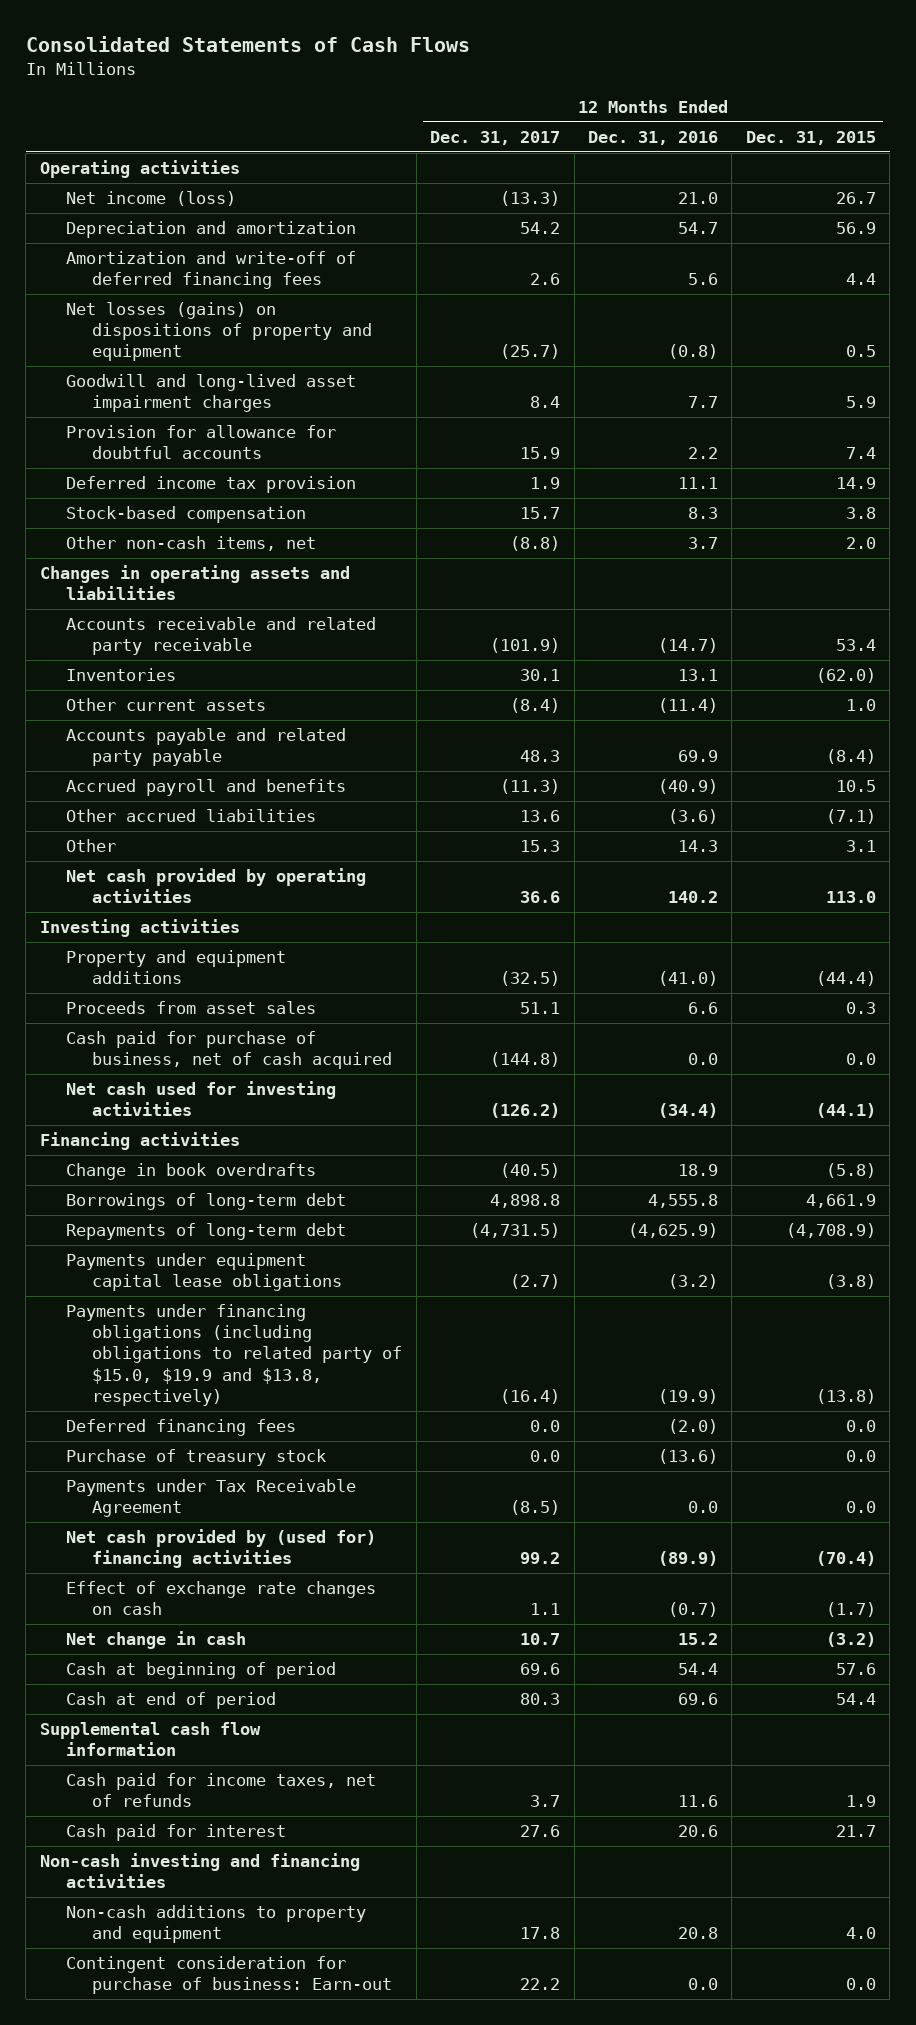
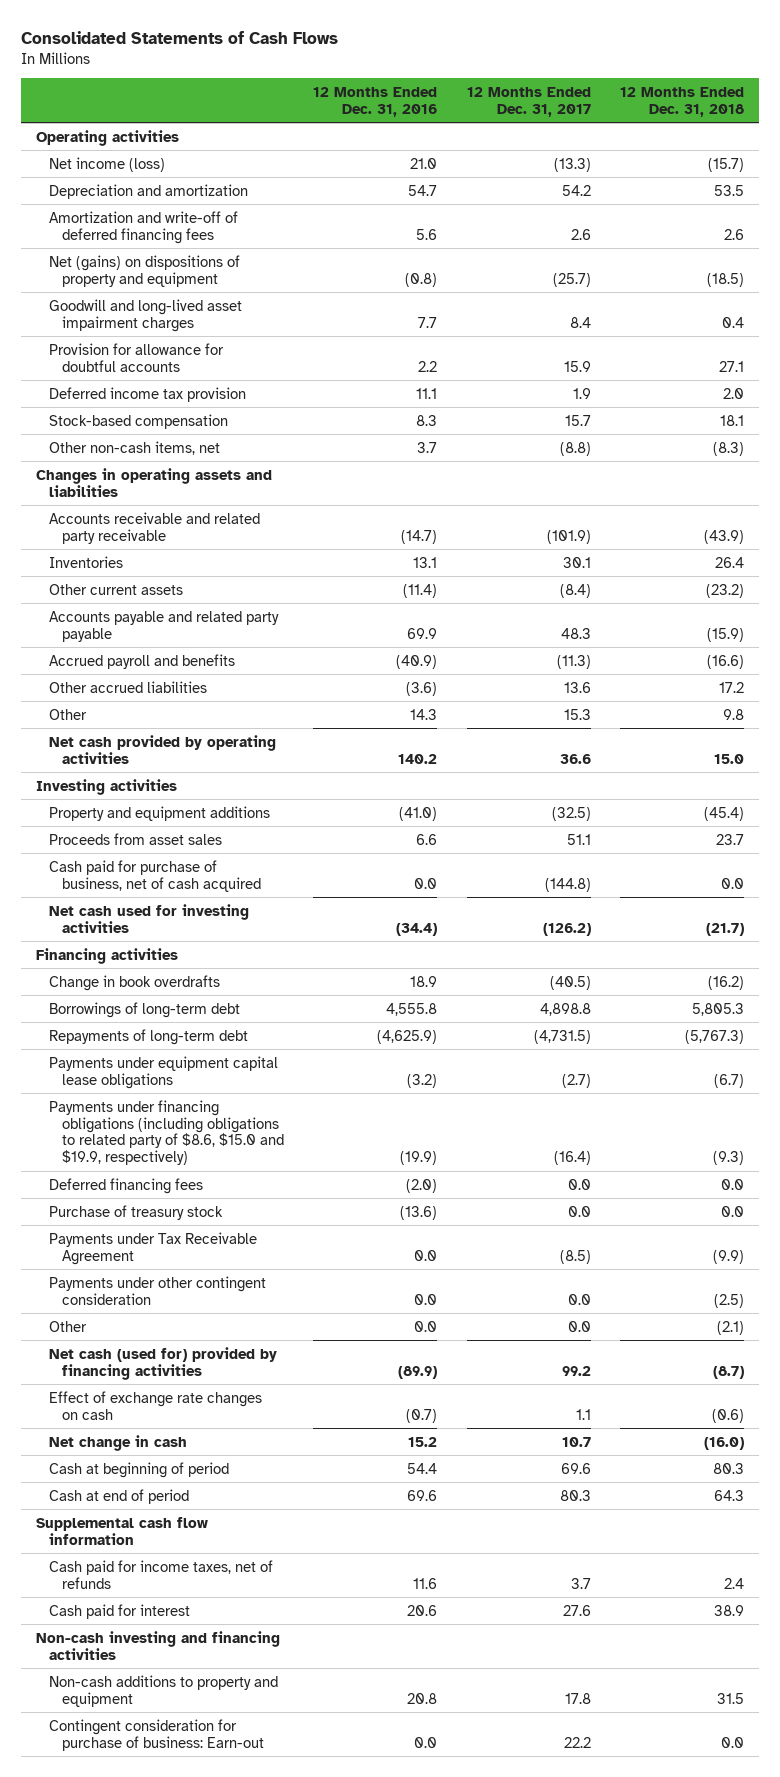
[745,131,876,146] Dec. 31, 2015 -> none
none -> [619,86,744,117] 12 Months Ended Dec. 31, 2018
[66,302,373,362] Net losses (gains) on dispositions of property and equipment -> [48,254,240,287] Net (gains) on dispositions of property and equipment
[66,1304,403,1406] Payments under financing obligations (including obligations to related party of $15.0, $19.9 and $13.8, respectively) -> [48,1099,284,1166] Payments under financing obligations (including obligations to related party of $8.6, $15.0 and $19.9, respectively)
none -> [48,1275,266,1305] Payments under other contingent consideration
none -> [48,1320,87,1332] Other
[66,1529,377,1569] Net cash provided by (used for) financing activities -> [48,1346,277,1380] Net cash (used for) provided by financing activities

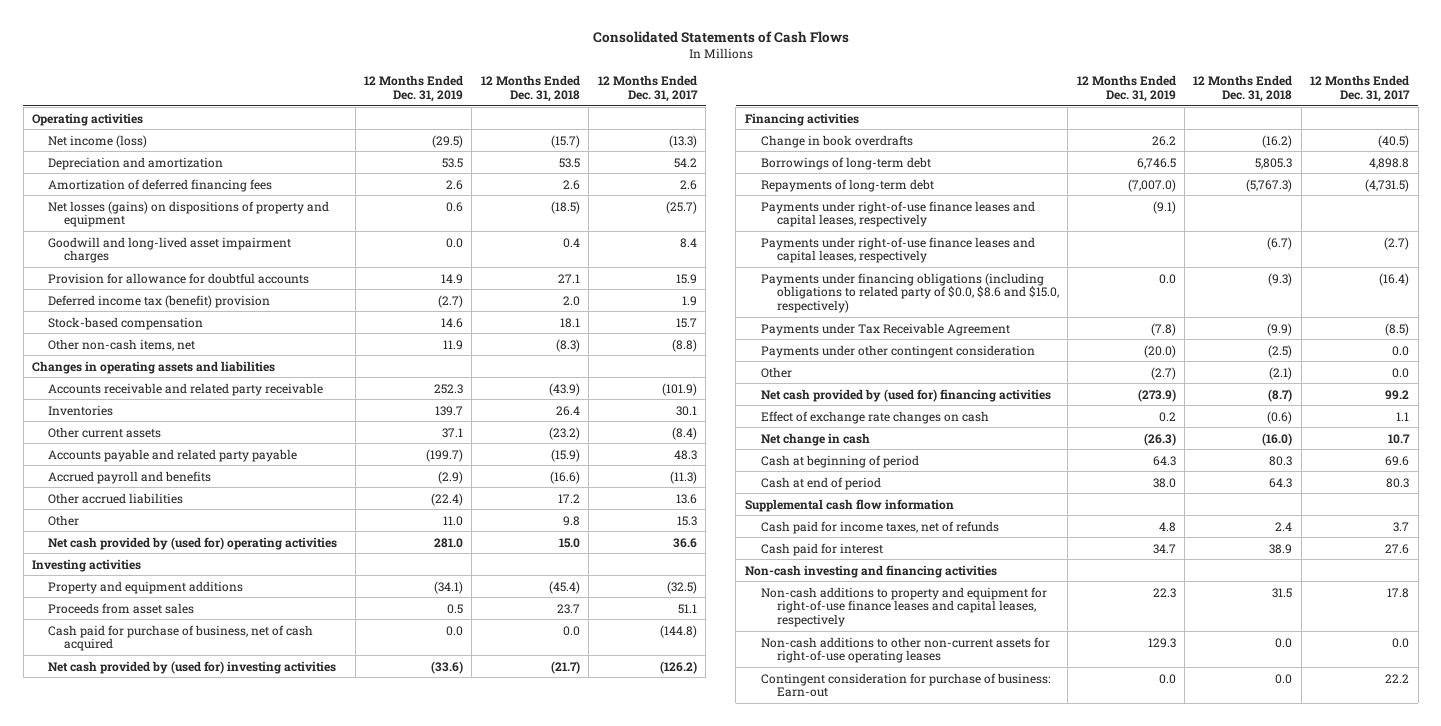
[313,86,438,117] 12 Months Ended Dec. 31, 2016 -> none
none -> [363,75,463,103] 12 Months Ended Dec. 31, 2019
[48,210,238,244] Amortization and write-off of deferred financing fees -> [48,178,273,192] Amortization of deferred financing fees
[48,254,240,287] Net (gains) on dispositions of property and equipment -> [48,200,330,228] Net losses (gains) on dispositions of property and equipment
[48,386,246,402] Deferred income tax provision -> [48,294,271,308] Deferred income tax (benefit) provision
[48,734,276,764] Net cash provided by operating activities -> [48,536,338,550] Net cash provided by (used for) operating activities
[48,903,249,933] Net cash used for investing activities -> [48,660,337,674] Net cash provided by (used for) investing activities
[48,1177,203,1194] Deferred financing fees -> none
[48,1204,223,1220] Purchase of treasury stock -> none
none -> [760,200,1035,228] Payments under right-of-use finance leases and capital leases, respectively
[48,1055,278,1089] Payments under equipment capital lease obligations -> [760,236,1035,264] Payments under right-of-use finance leases and capital leases, respectively
[48,1099,284,1166] Payments under financing obligations (including obligations to related party of $8.6, $15.0 and $19.9, respectively) -> [760,272,1059,314] Payments under financing obligations (including obligations to related party of $0.0, $8.6 and $15.0, respectively)
[48,1346,277,1380] Net cash (used for) provided by financing activities -> [760,388,1051,402] Net cash provided by (used for) financing activities
[48,1674,278,1707] Non-cash additions to property and equipment -> [760,586,1047,628] Non-cash additions to property and equipment for right-of-use finance leases and capital leases, respectively
none -> [760,636,1050,664] Non-cash additions to other non-current assets for right-of-use operating leases

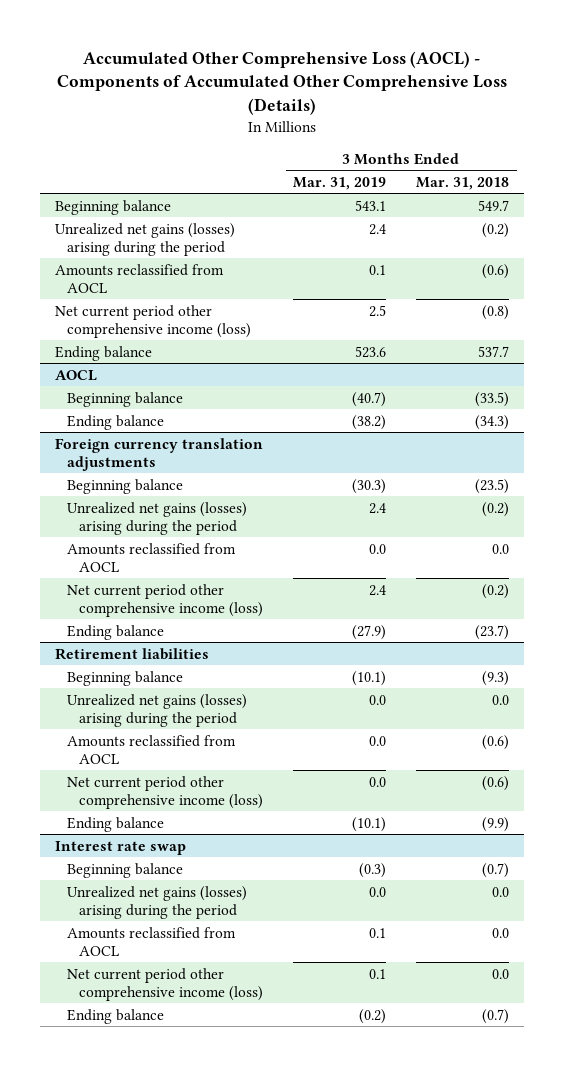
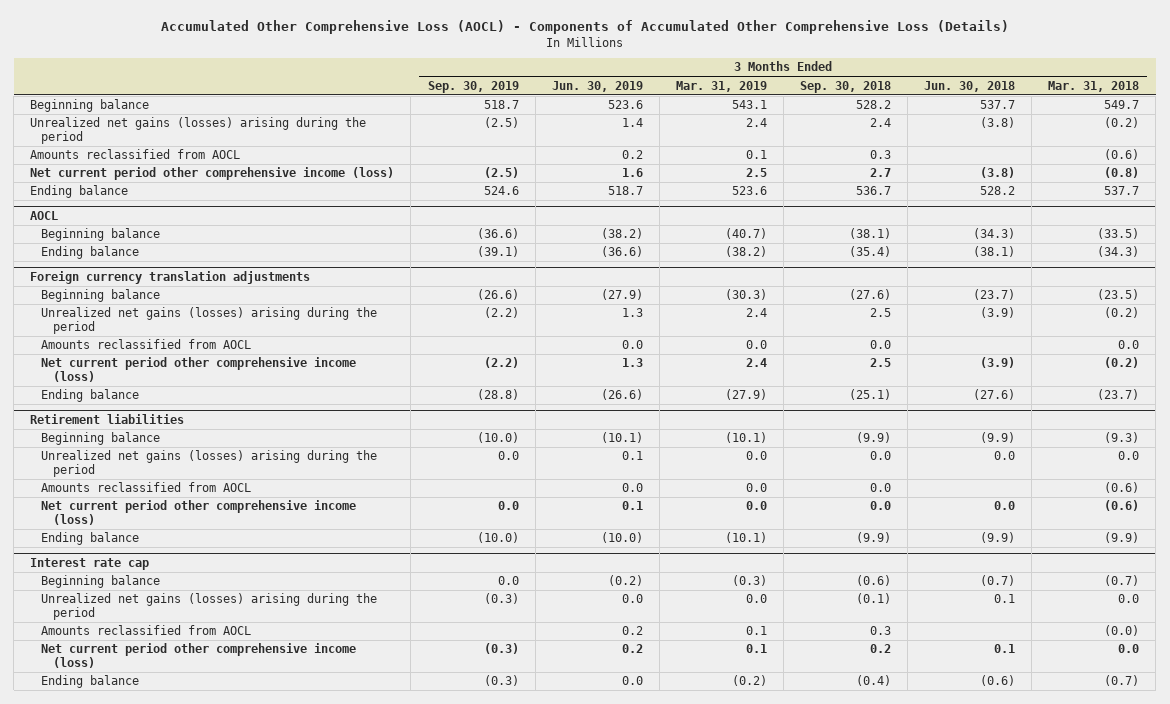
none -> [427,80,519,93] Sep. 30, 2019
none -> [551,80,643,92] Jun. 30, 2019
none -> [799,80,891,93] Sep. 30, 2018
none -> [924,80,1016,92] Jun. 30, 2018
[54,840,186,855] Interest rate swap -> [30,557,150,570] Interest rate cap
[492,927,510,938] 0.0 -> [1104,625,1140,637] (0.0)

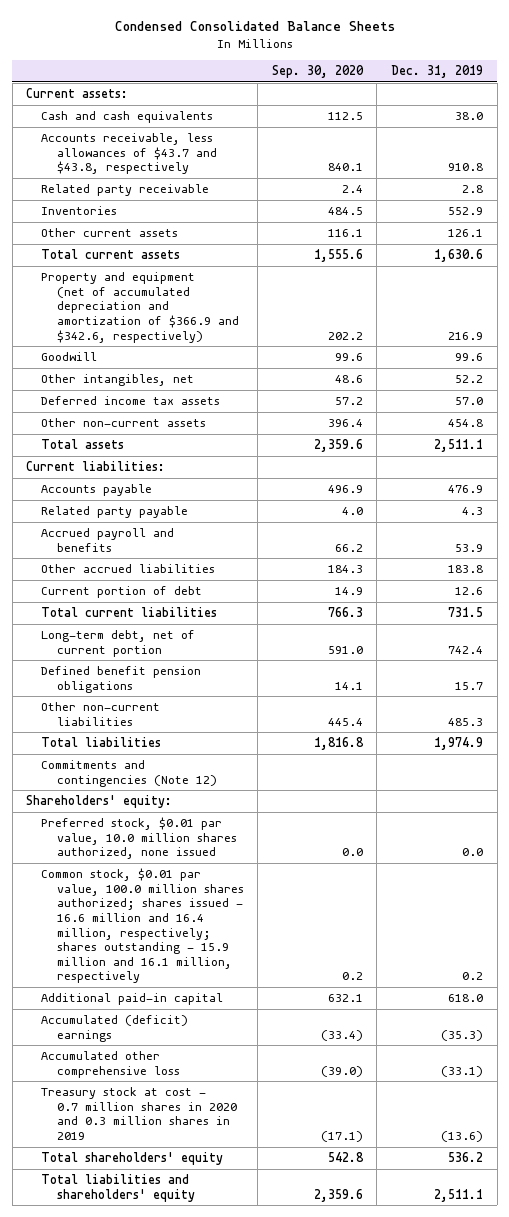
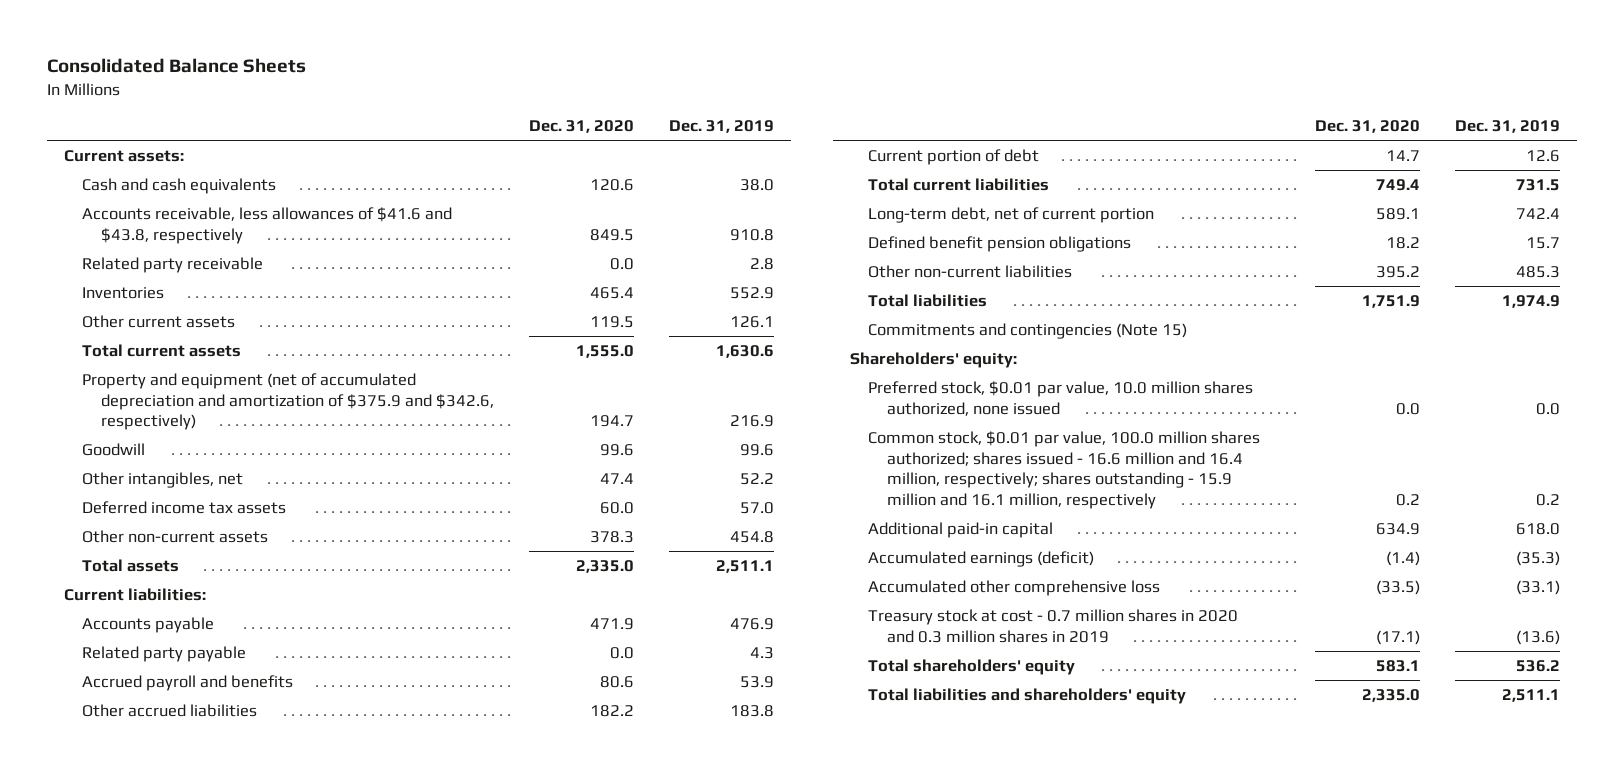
[114,21,395,32] Condensed Consolidated Balance Sheets -> [46,58,306,74] Consolidated Balance Sheets
[271,64,364,78] Sep. 30, 2020 -> none
none -> [528,120,634,134] Dec. 31, 2020
[41,133,217,175] Accounts receivable, less allowances of $43.7 and $43.8, respectively -> [82,206,453,244] Accounts receivable, less allowances of $41.6 and $43.8, respectively
[41,272,239,343] Property and equipment (net of accumulated depreciation and amortization of $366.9 and $342.6, respectively) -> [82,372,494,431] Property and equipment (net of accumulated depreciation and amortization of $375.9 and $342.6, respectively)
[41,760,217,787] Commitments and contingencies (Note 12) -> [868,322,1188,339] Commitments and contingencies (Note 15)
[41,1015,189,1042] Accumulated (deficit) earnings -> [868,550,1095,567] Accumulated earnings (deficit)

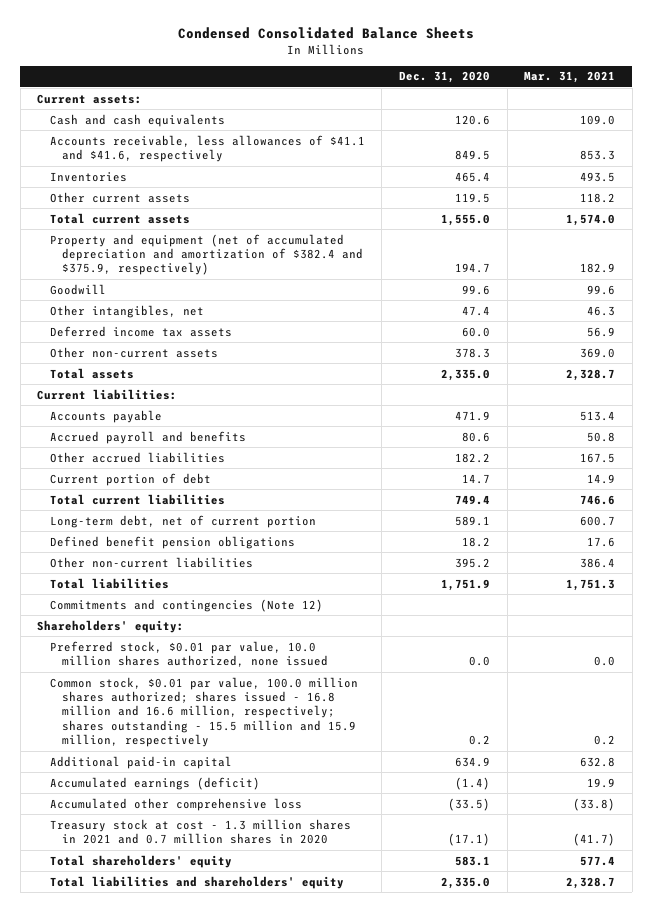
[46,58,306,74] Consolidated Balance Sheets -> [178,27,475,40] Condensed Consolidated Balance Sheets
[668,120,774,134] Dec. 31, 2019 -> none
none -> [524,71,616,84] Mar. 31, 2021
[82,256,264,273] Related party receivable -> none
[82,206,453,244] Accounts receivable, less allowances of $41.6 and $43.8, respectively -> [49,134,365,163] Accounts receivable, less allowances of $41.1 and $41.6, respectively
[82,372,494,431] Property and equipment (net of accumulated depreciation and amortization of $375.9 and $342.6, respectively) -> [49,233,364,276] Property and equipment (net of accumulated depreciation and amortization of $382.4 and $375.9, respectively)
[82,645,247,662] Related party payable -> none
[868,322,1188,339] Commitments and contingencies (Note 15) -> [49,598,323,612] Commitments and contingencies (Note 12)
[868,430,1261,509] Common stock, $0.01 par value, 100.0 million shares authorized; shares issued - 16.6 million and 16.4 million, respectively; shares outstanding - 15.9 million and 16.1 million, respectively -> [49,676,358,748] Common stock, $0.01 par value, 100.0 million shares authorized; shares issued - 16.8 million and 16.6 million, respectively; shares outstanding - 15.5 million and 15.9 million, respectively
[868,608,1239,643] Treasury stock at cost - 0.7 million shares in 2020 and 0.3 million shares in 2019 -> [49,818,351,845] Treasury stock at cost - 1.3 million shares in 2021 and 0.7 million shares in 2020

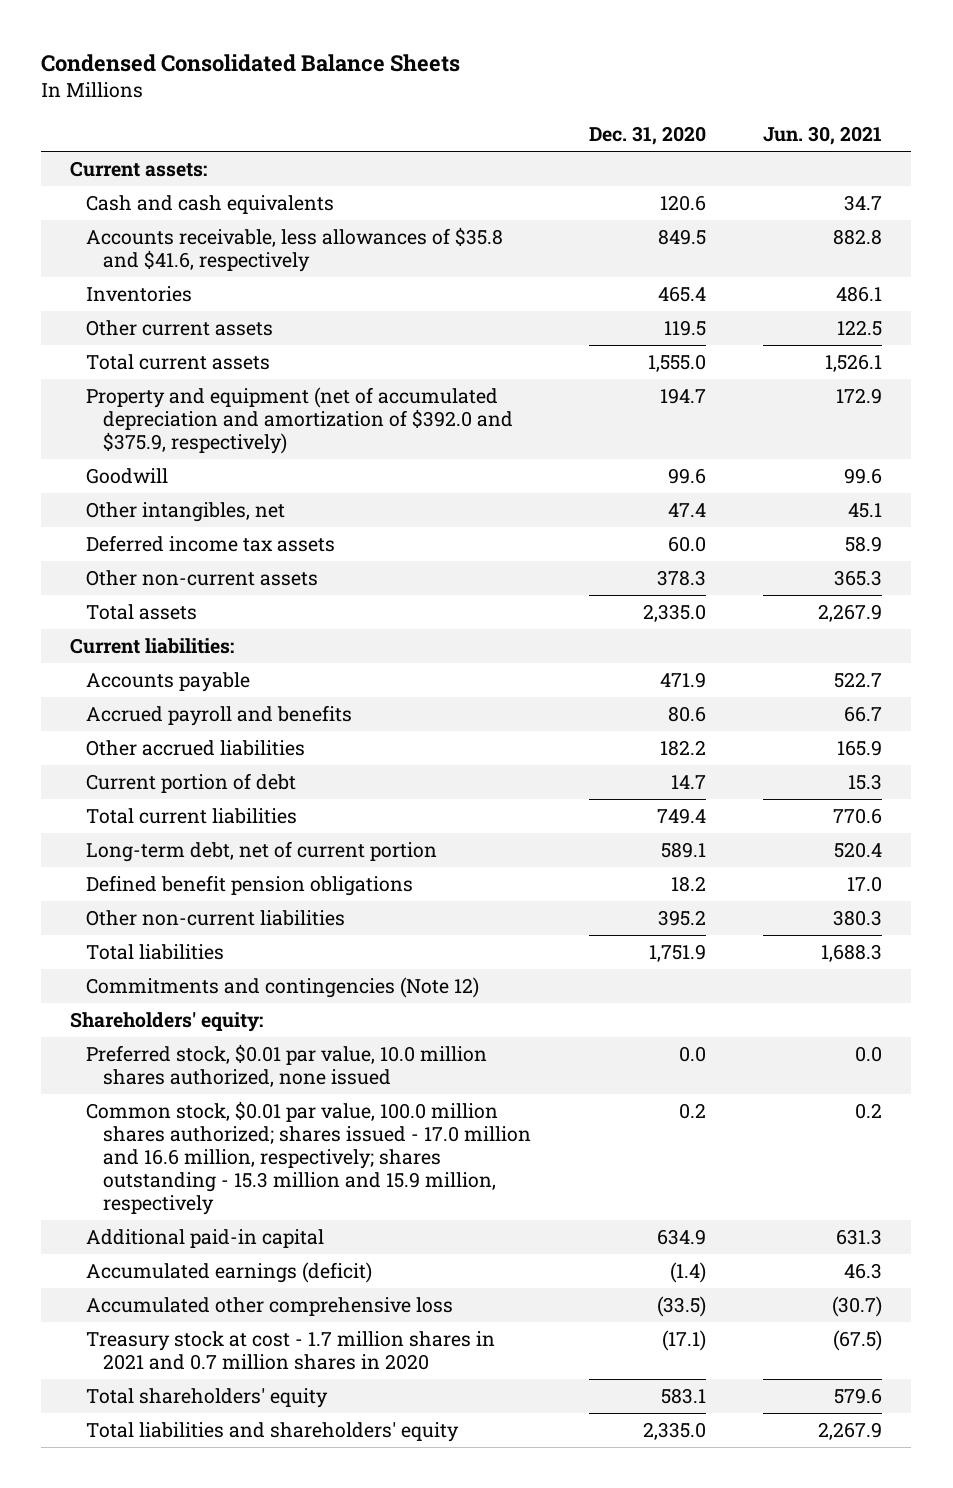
[524,71,616,84] Mar. 31, 2021 -> none
none -> [763,125,883,145] Jun. 30, 2021
[49,134,365,163] Accounts receivable, less allowances of $41.1 and $41.6, respectively -> [86,227,504,273] Accounts receivable, less allowances of $35.8 and $41.6, respectively
[49,233,364,276] Property and equipment (net of accumulated depreciation and amortization of $382.4 and $375.9, respectively) -> [86,387,513,454] Property and equipment (net of accumulated depreciation and amortization of $392.0 and $375.9, respectively)
[49,676,358,748] Common stock, $0.01 par value, 100.0 million shares authorized; shares issued - 16.8 million and 16.6 million, respectively; shares outstanding - 15.5 million and 15.9 million, respectively -> [86,1101,531,1215] Common stock, $0.01 par value, 100.0 million shares authorized; shares issued - 17.0 million and 16.6 million, respectively; shares outstanding - 15.3 million and 15.9 million, respectively
[49,818,351,845] Treasury stock at cost - 1.3 million shares in 2021 and 0.7 million shares in 2020 -> [86,1331,496,1371] Treasury stock at cost - 1.7 million shares in 2021 and 0.7 million shares in 2020

